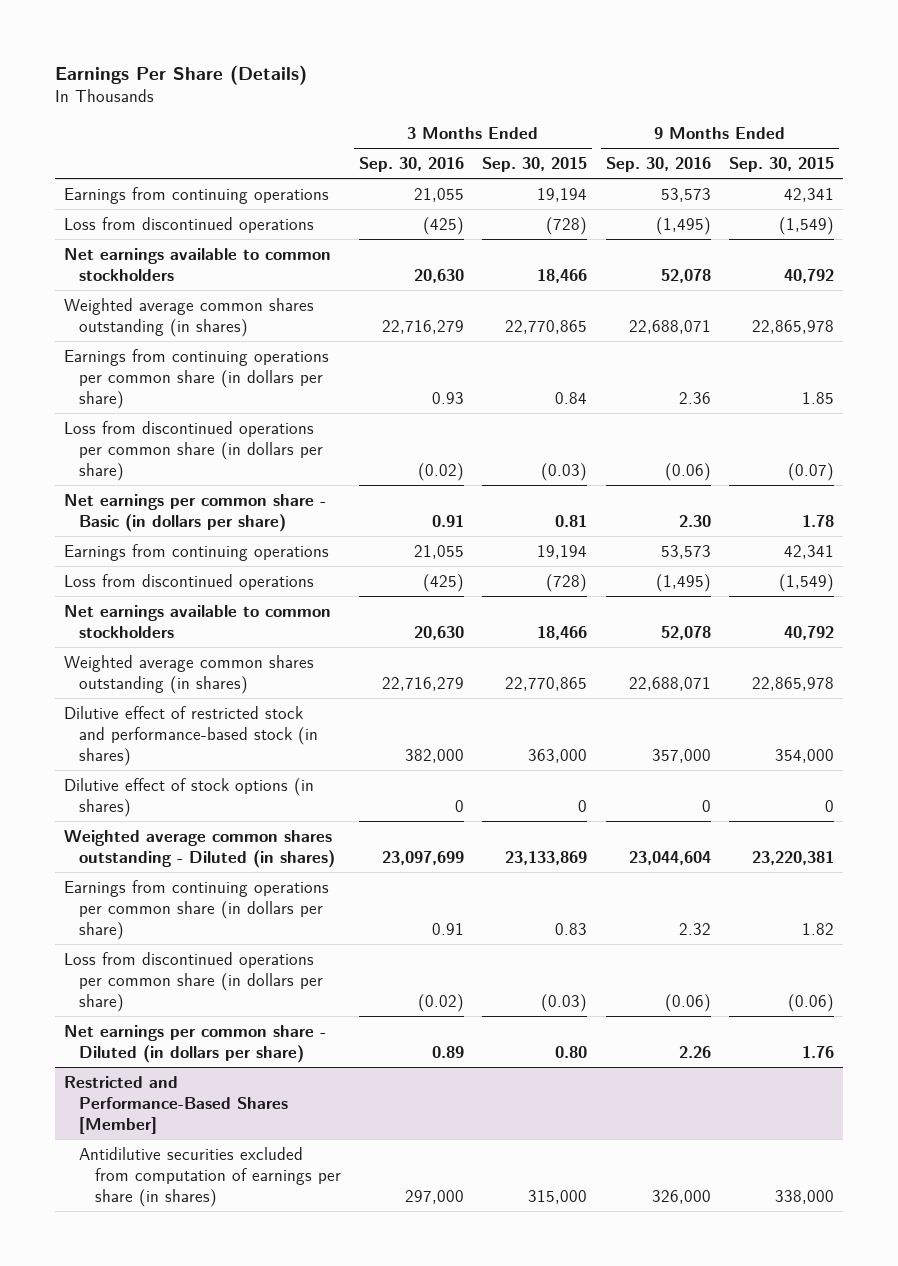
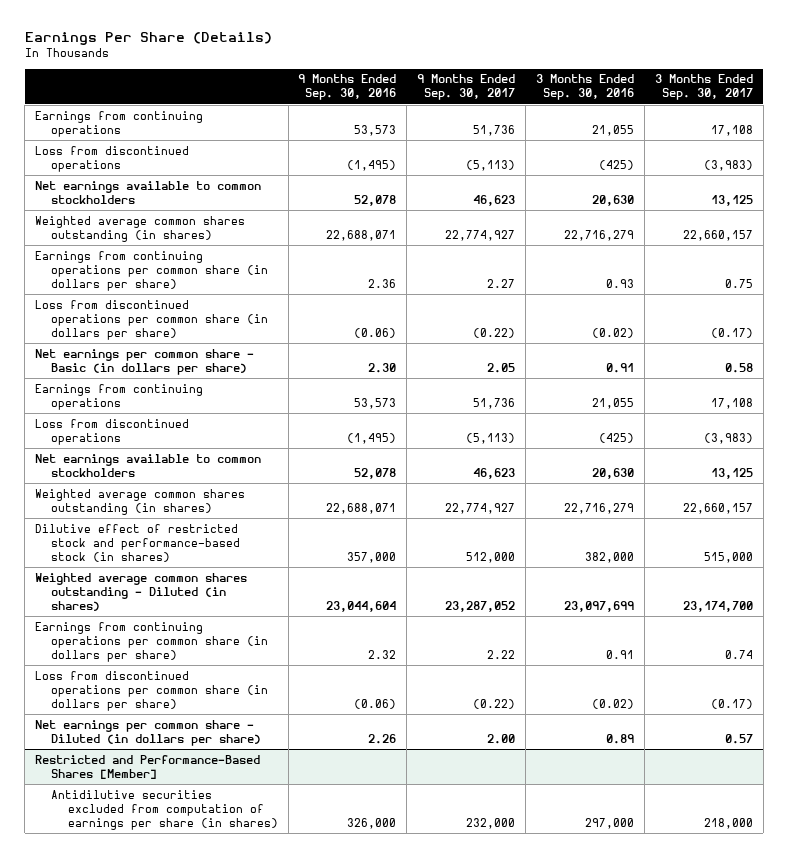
[482,157,588,173] Sep. 30, 2015 -> none
[729,157,835,173] Sep. 30, 2015 -> none
none -> [417,74,516,101] 9 Months Ended Sep. 30, 2017
none -> [654,74,753,101] 3 Months Ended Sep. 30, 2017
[63,777,314,817] Dilutive effect of stock options (in shares) -> none

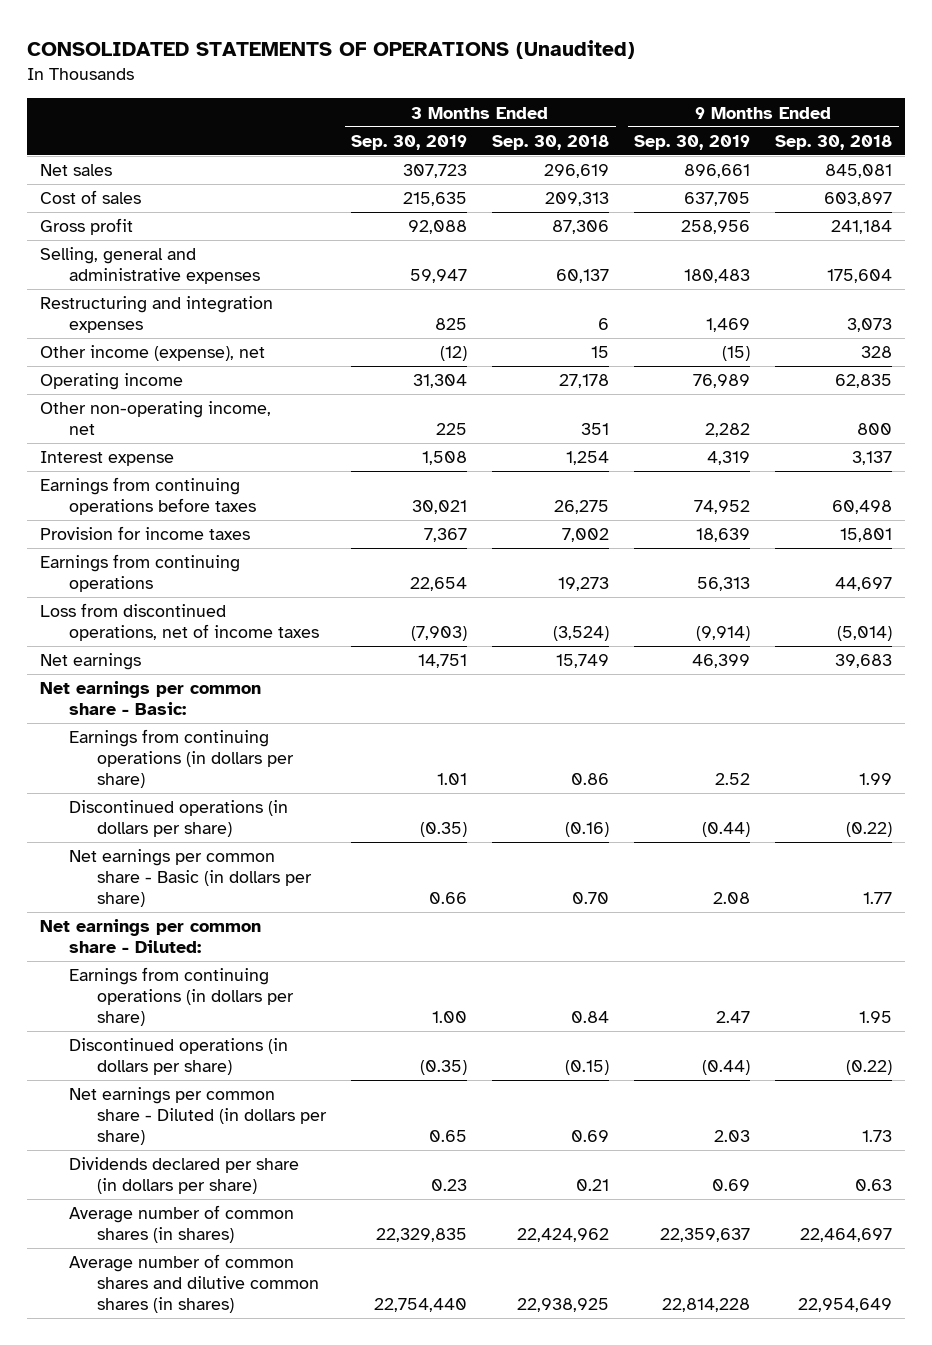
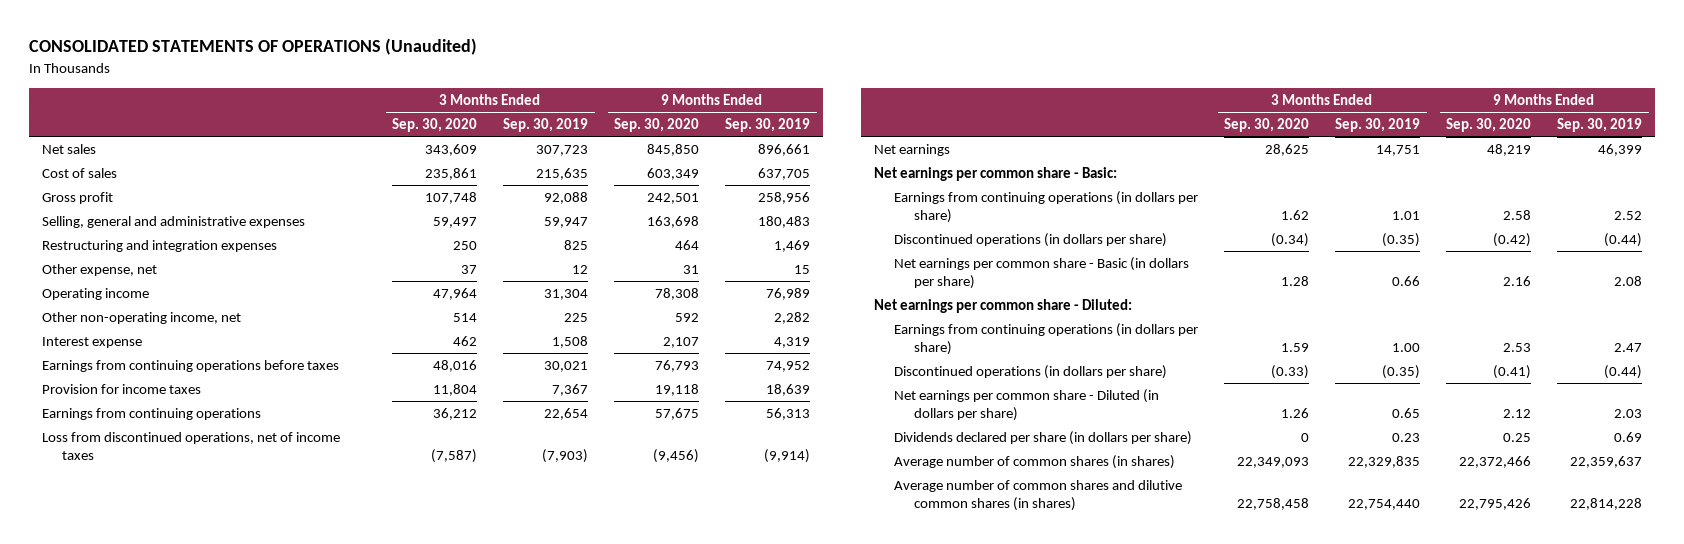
[492,134,610,150] Sep. 30, 2018 -> none
[775,134,893,150] Sep. 30, 2018 -> none
none -> [392,118,478,133] Sep. 30, 2020
none -> [614,118,700,133] Sep. 30, 2020
[39,345,265,362] Other income (expense), net -> [42,264,158,277] Other expense, net
[440,346,468,362] (12) -> [572,265,589,275] 12
[722,346,751,362] (15) -> [794,265,811,275] 15

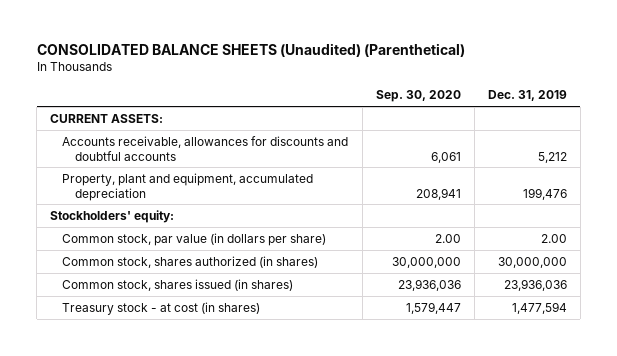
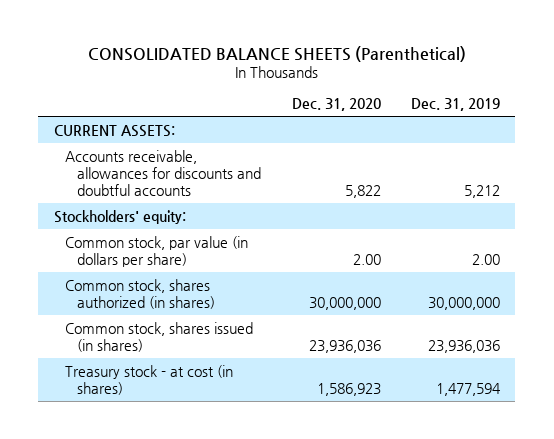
[36,43,465,58] CONSOLIDATED BALANCE SHEETS (Unaudited) (Parenthetical) -> [87,46,466,63] CONSOLIDATED BALANCE SHEETS (Parenthetical)
[375,90,461,103] Sep. 30, 2020 -> none
none -> [291,97,381,111] Dec. 31, 2020
[62,172,314,201] Property, plant and equipment, accumulated depreciation -> none

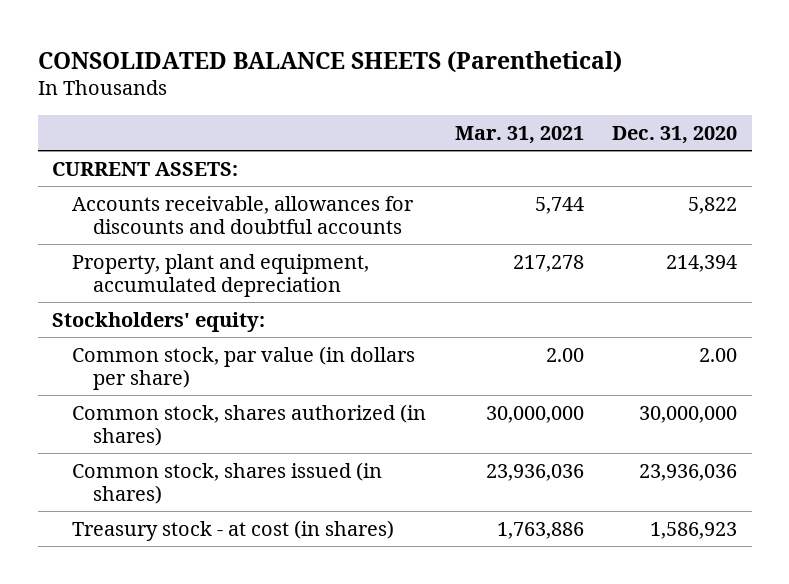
[411,97,501,111] Dec. 31, 2019 -> none
none -> [454,125,584,144] Mar. 31, 2021
none -> [72,253,370,297] Property, plant and equipment, accumulated depreciation

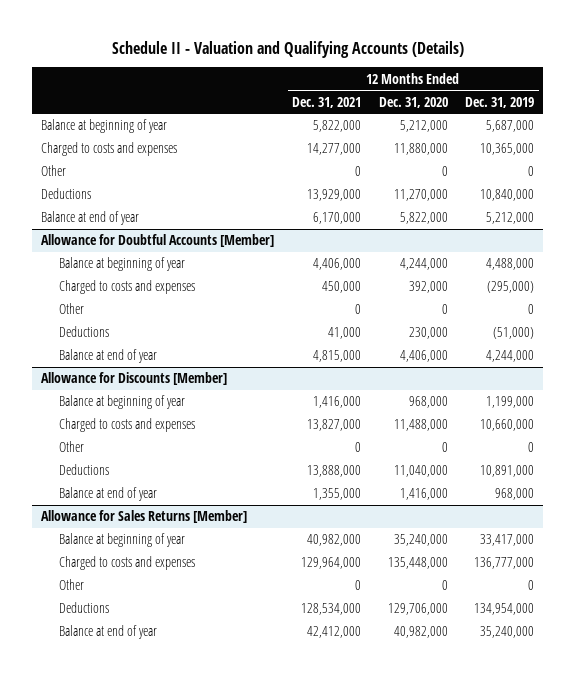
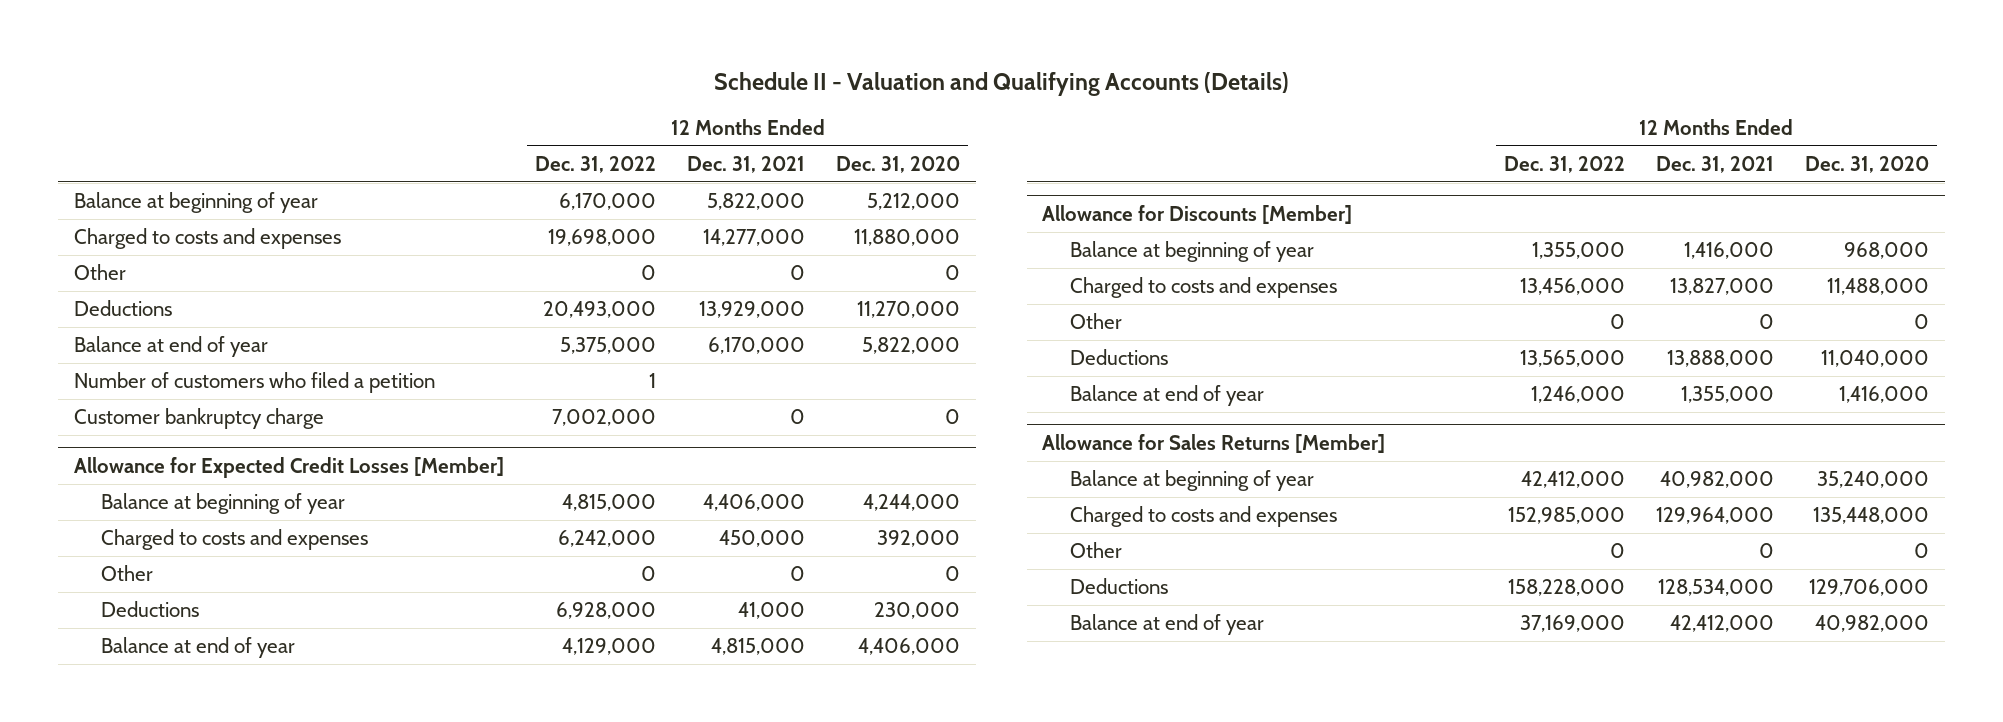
[465,96,535,108] Dec. 31, 2019 -> none
none -> [534,155,656,173] Dec. 31, 2022
none -> [73,372,435,394] Number of customers who filed a petition
none -> [73,408,324,430] Customer bankruptcy charge
[41,234,275,248] Allowance for Doubtful Accounts [Member] -> [73,456,504,478] Allowance for Expected Credit Losses [Member]

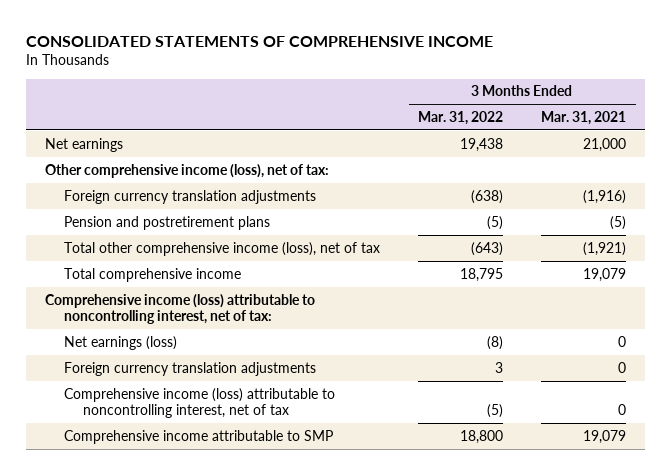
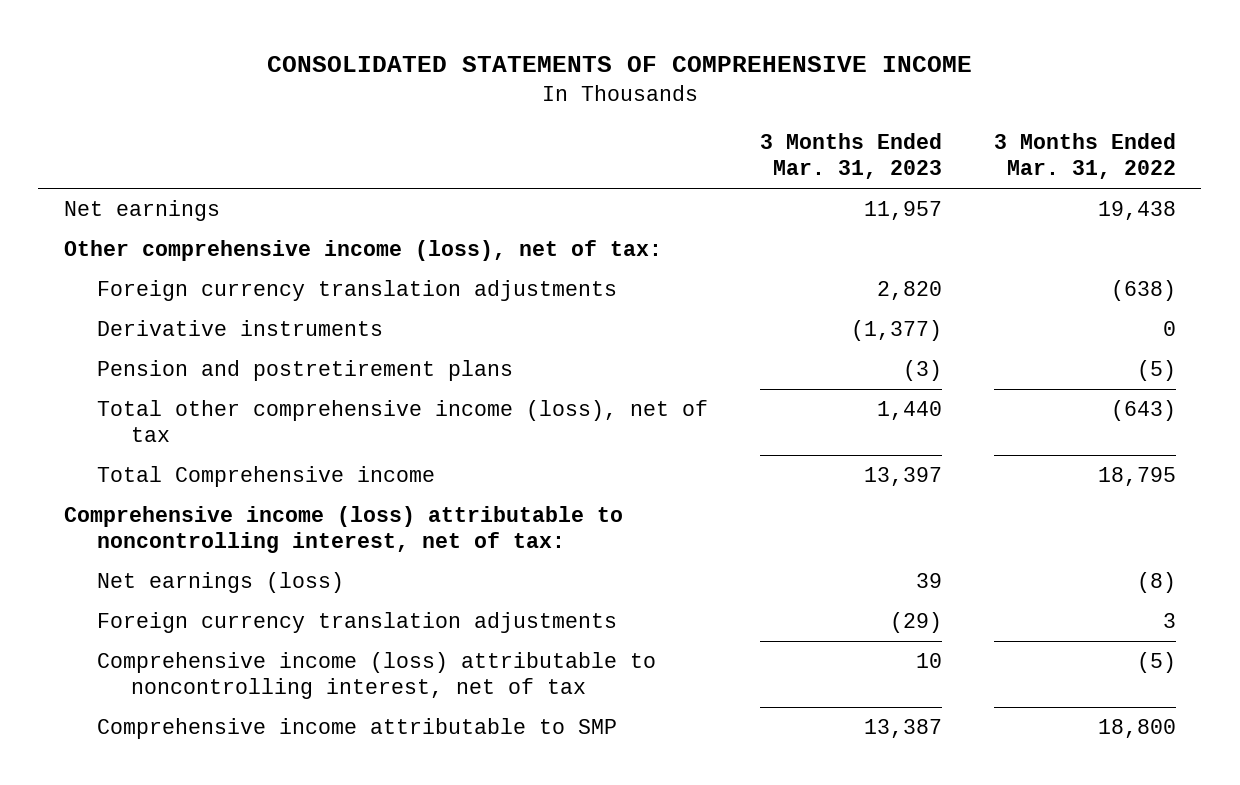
[541,110,627,125] Mar. 31, 2021 -> none
none -> [759,133,942,180] 3 Months Ended Mar. 31, 2023
none -> [97,320,384,337] Derivative instruments
[64,267,242,282] Total comprehensive income -> [97,466,436,488] Total Comprehensive income

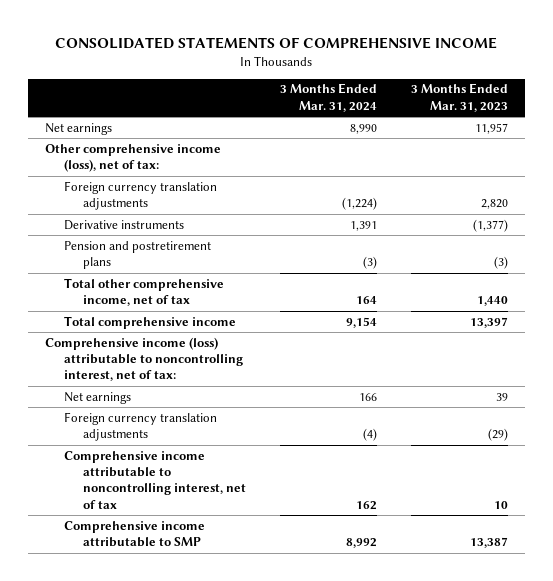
[993,133,1176,180] 3 Months Ended Mar. 31, 2022 -> none
none -> [279,83,377,112] 3 Months Ended Mar. 31, 2024
[97,400,709,443] Total other comprehensive income (loss), net of tax -> [63,277,224,307] Total other comprehensive income, net of tax
[97,466,436,488] Total Comprehensive income -> [63,315,236,329] Total comprehensive income
[97,572,345,594] Net earnings (loss) -> [63,391,131,404] Net earnings
[97,652,657,700] Comprehensive income (loss) attributable to noncontrolling interest, net of tax -> [63,450,246,509] Comprehensive income attributable to noncontrolling interest, net of tax

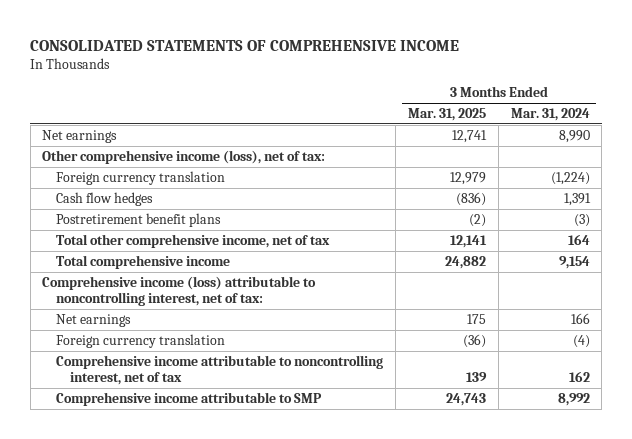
[410,83,508,112] 3 Months Ended Mar. 31, 2023 -> none
none -> [407,108,486,122] Mar. 31, 2025
[63,240,211,270] Pension and postretirement plans -> none
[63,180,217,211] Foreign currency translation adjustments -> [56,170,226,185] Foreign currency translation
[63,219,184,230] Derivative instruments -> [56,191,154,206] Cash flow hedges
none -> [56,212,222,227] Postretirement benefit plans
[63,411,217,442] Foreign currency translation adjustments -> [56,333,226,348] Foreign currency translation

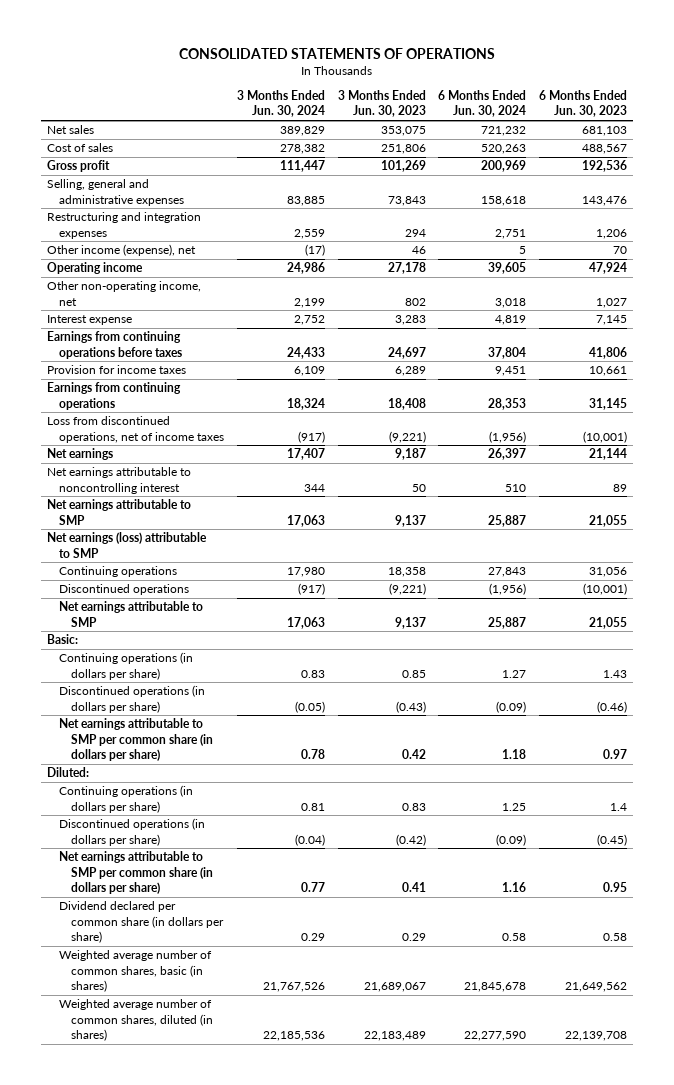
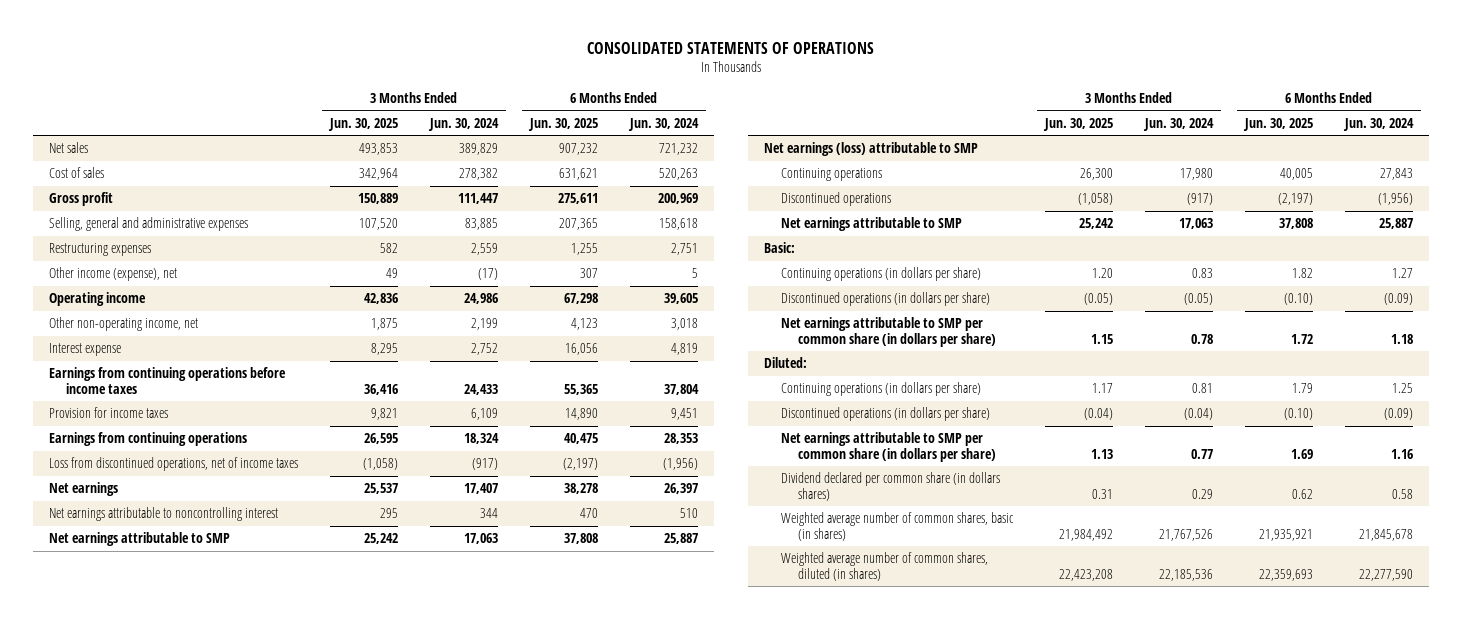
[337,90,426,118] 3 Months Ended Jun. 30, 2023 -> none
[539,90,628,118] 6 Months Ended Jun. 30, 2023 -> none
none -> [328,117,399,131] Jun. 30, 2025
none -> [528,117,599,131] Jun. 30, 2025
[47,212,202,239] Restructuring and integration expenses -> [48,243,151,257] Restructuring expenses
[47,331,183,359] Earnings from continuing operations before taxes -> [48,367,286,394] Earnings from continuing operations before income taxes
[59,901,225,943] Dividend declared per common share (in dollars per share) -> [781,472,1001,501] Dividend declared per common share (in dollars shares)

